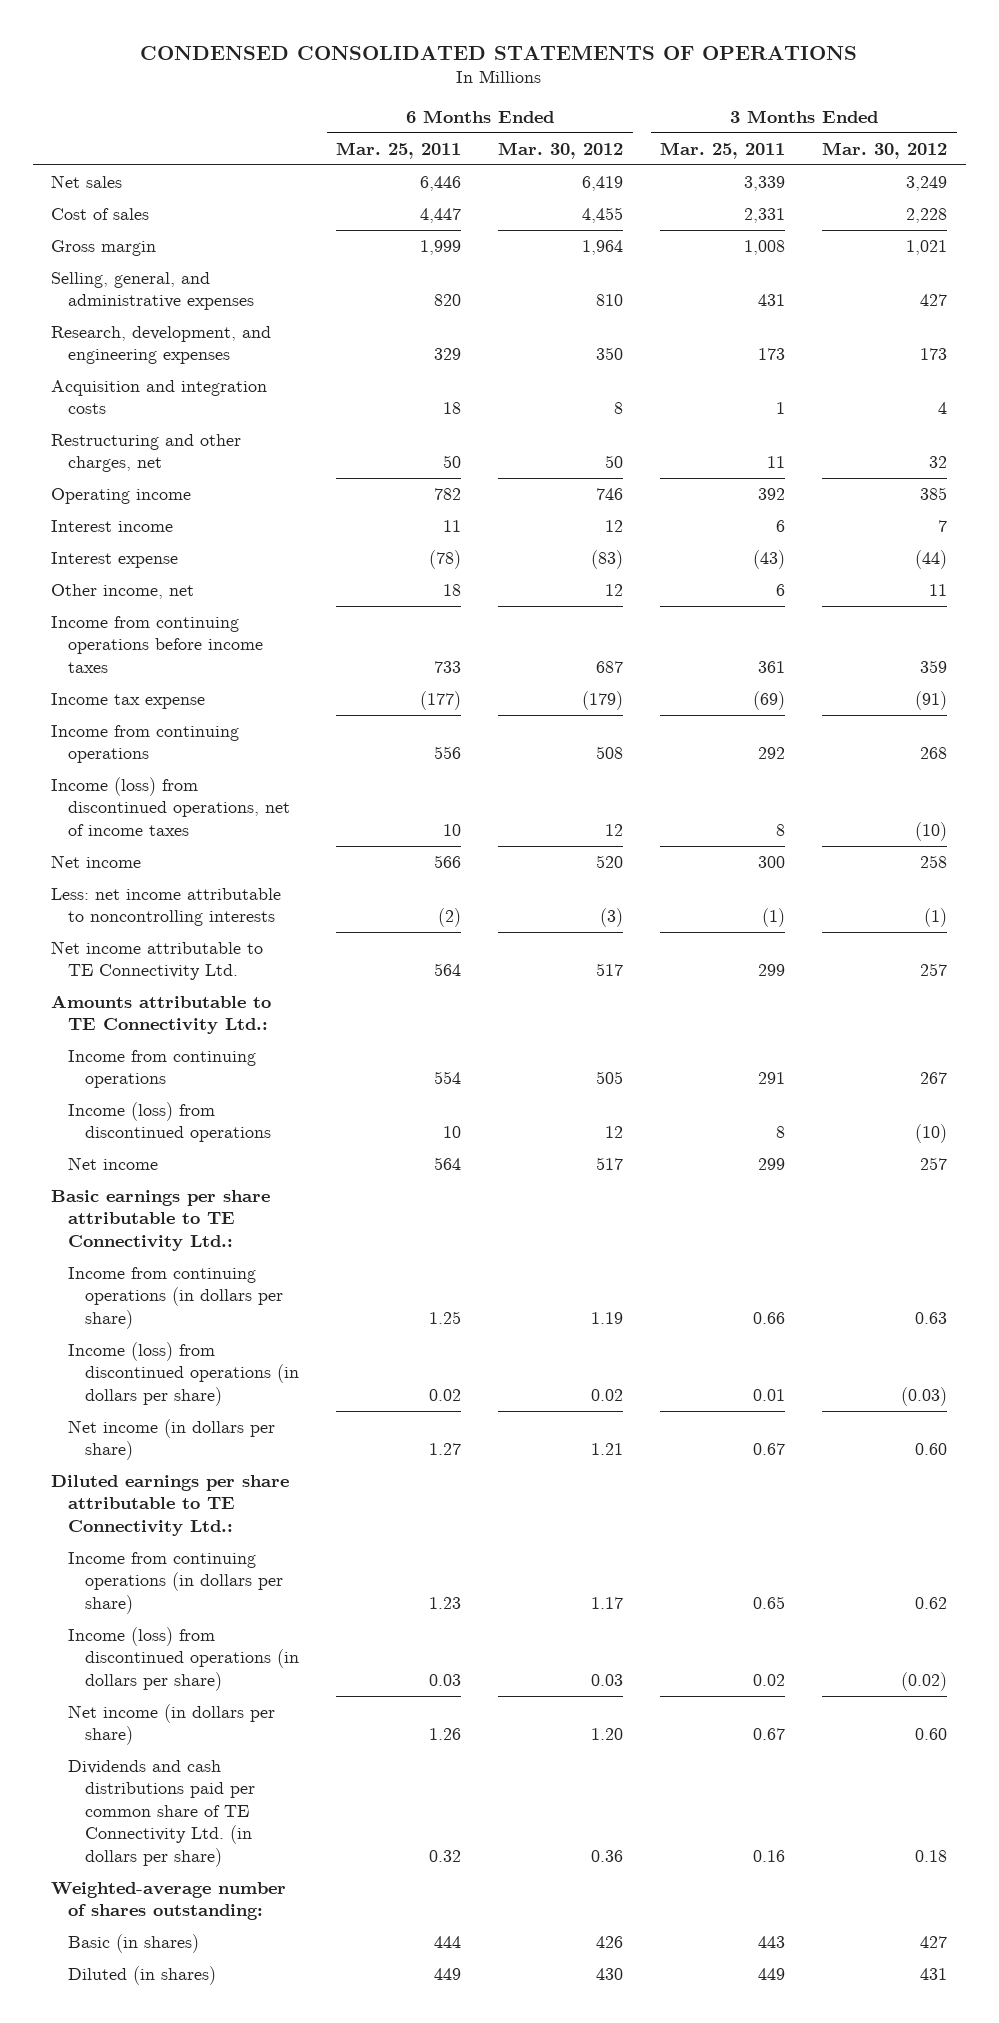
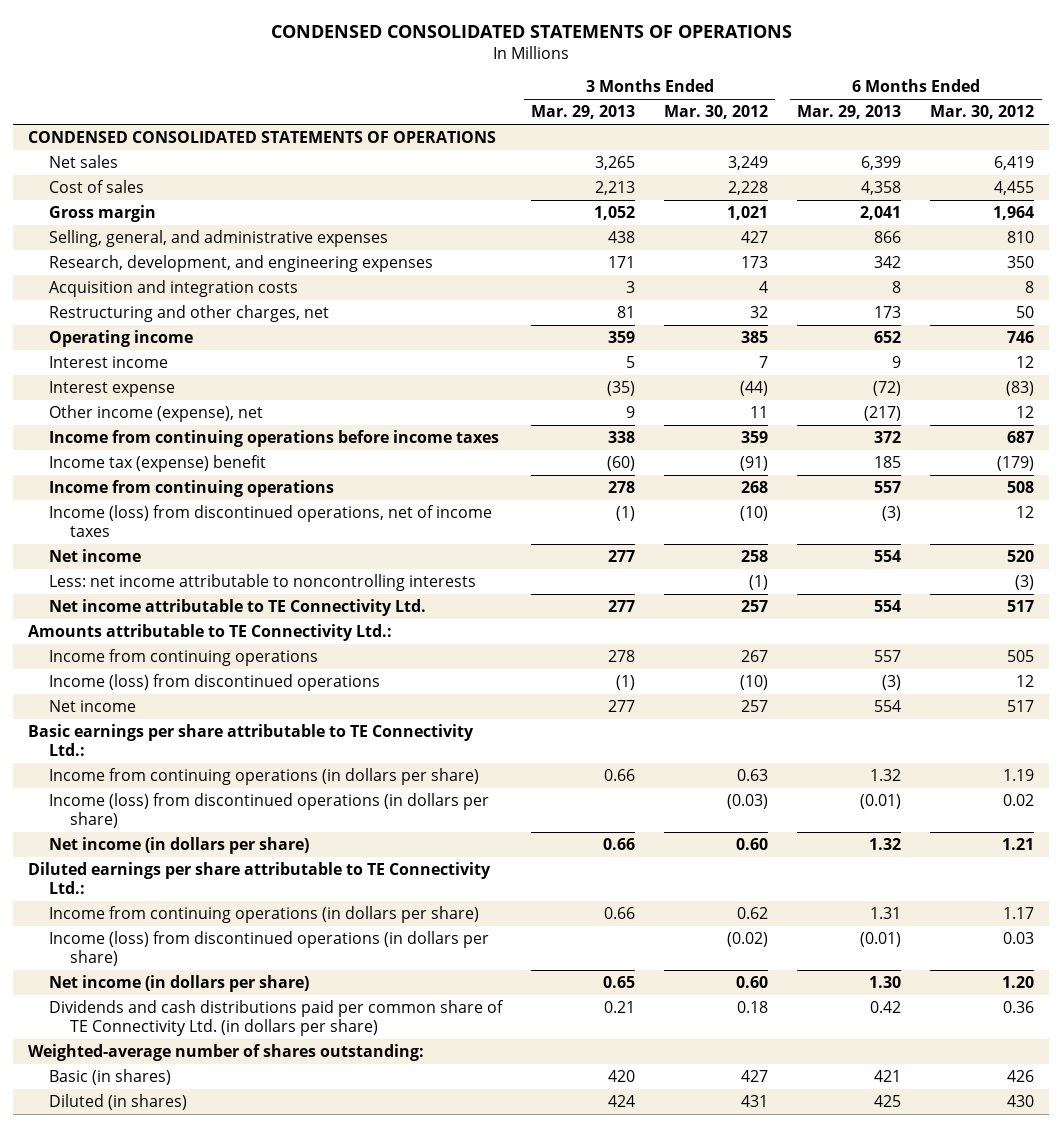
[336,141,462,159] Mar. 25, 2011 -> none
[660,141,786,159] Mar. 25, 2011 -> none
none -> [530,105,635,120] Mar. 29, 2013
none -> [797,105,902,120] Mar. 29, 2013
none -> [28,131,497,144] CONDENSED CONSOLIDATED STATEMENTS OF OPERATIONS
[51,584,195,600] Other income, net -> [48,405,263,423] Other income (expense), net
[51,693,206,710] Income tax expense -> [48,455,266,473] Income tax (expense) benefit

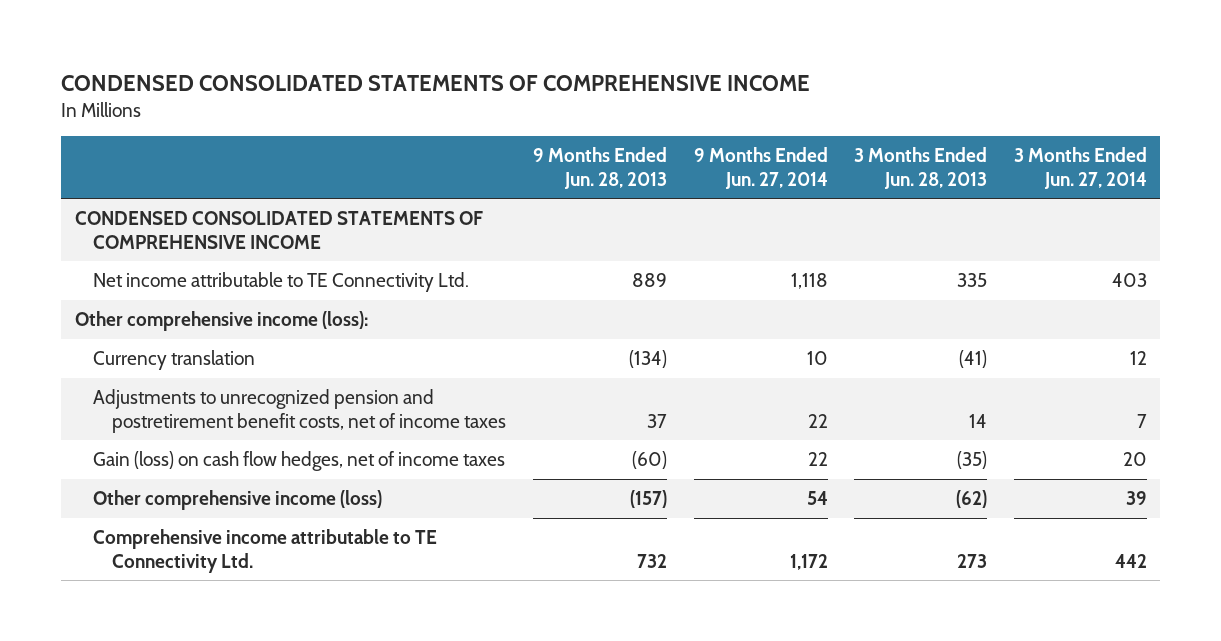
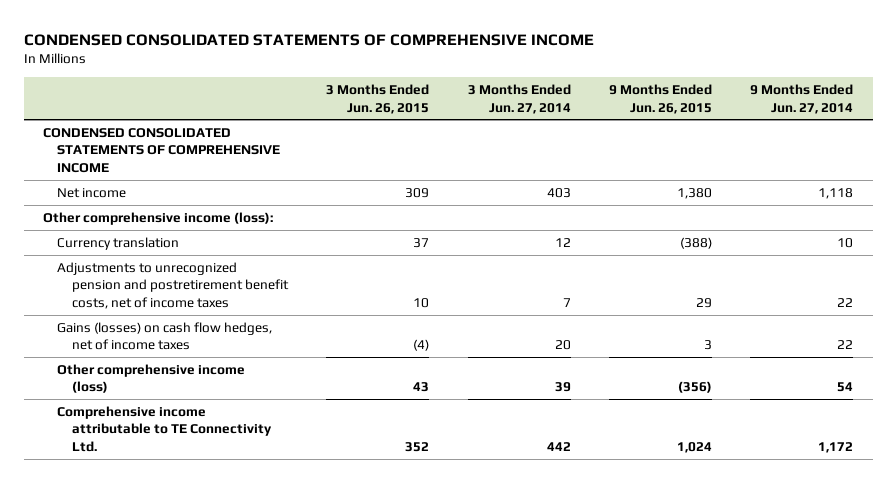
[532,146,667,189] 9 Months Ended Jun. 28, 2013 -> none
[854,146,988,189] 3 Months Ended Jun. 28, 2013 -> none
none -> [326,83,430,114] 3 Months Ended Jun. 26, 2015
none -> [608,83,712,114] 9 Months Ended Jun. 26, 2015
[93,272,470,293] Net income attributable to TE Connectivity Ltd. -> [57,187,127,198] Net income
[93,451,506,472] Gain (loss) on cash flow hedges, net of income taxes -> [57,321,273,351] Gains (losses) on cash flow hedges, net of income taxes

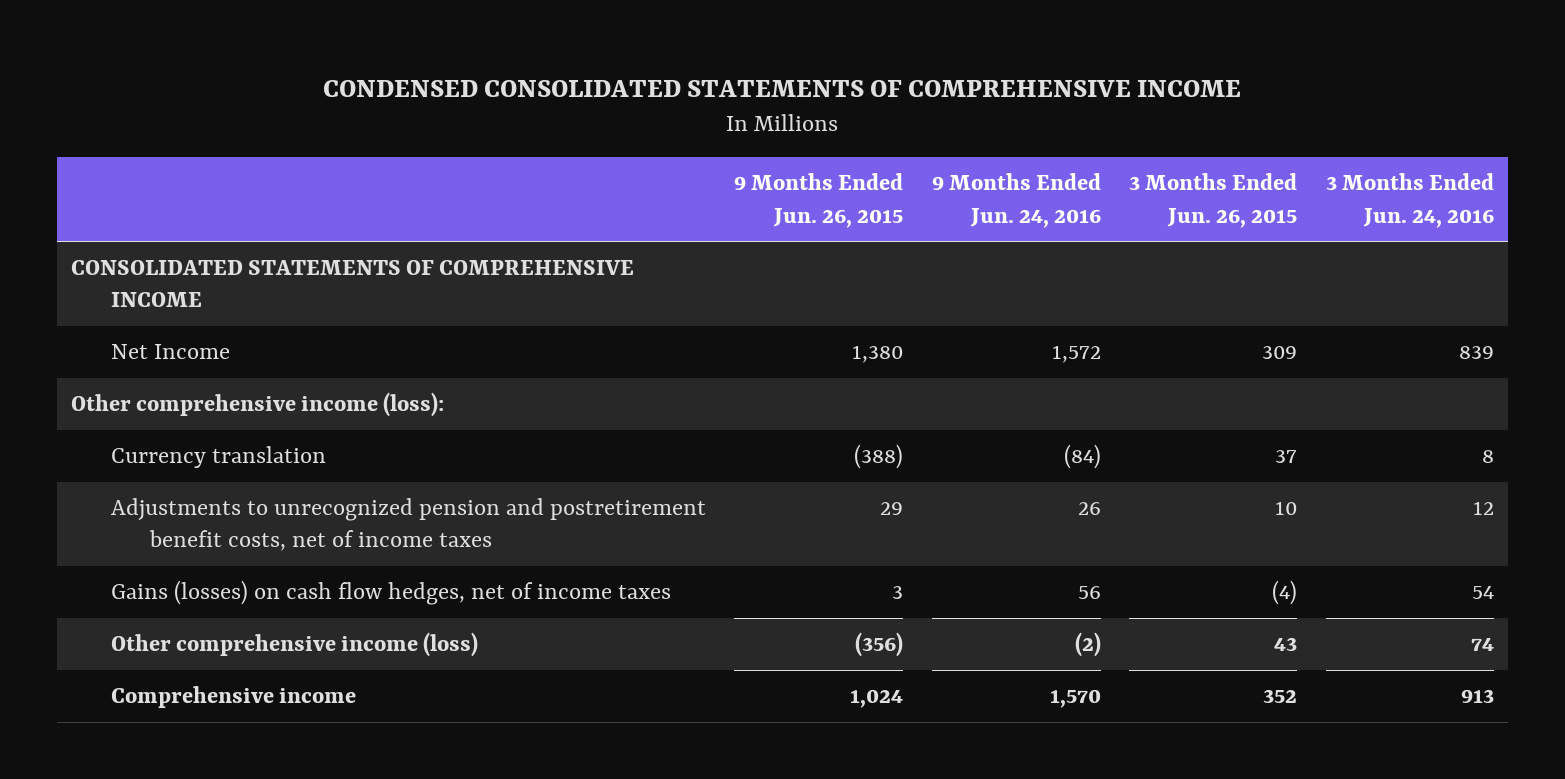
[467,83,571,114] 3 Months Ended Jun. 27, 2014 -> none
[750,83,854,114] 9 Months Ended Jun. 27, 2014 -> none
none -> [931,173,1101,228] 9 Months Ended Jun. 24, 2016
none -> [1325,173,1494,228] 3 Months Ended Jun. 24, 2016
[42,127,281,174] CONDENSED CONSOLIDATED STATEMENTS OF COMPREHENSIVE INCOME -> [71,260,635,308] CONSOLIDATED STATEMENTS OF COMPREHENSIVE INCOME
[57,187,127,198] Net income -> [110,344,230,360] Net Income
[57,405,272,453] Comprehensive income attributable to TE Connectivity Ltd. -> [110,686,356,709] Comprehensive income

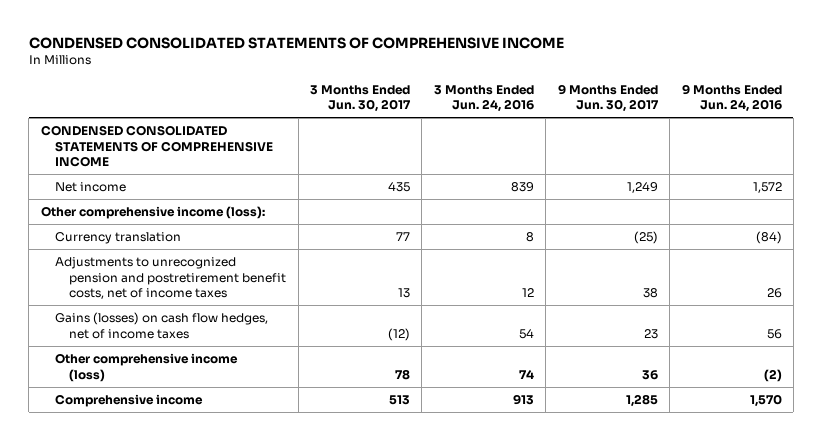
[734,173,904,228] 9 Months Ended Jun. 26, 2015 -> none
[1129,173,1298,228] 3 Months Ended Jun. 26, 2015 -> none
none -> [310,84,412,113] 3 Months Ended Jun. 30, 2017
none -> [557,83,659,113] 9 Months Ended Jun. 30, 2017
[71,260,635,308] CONSOLIDATED STATEMENTS OF COMPREHENSIVE INCOME -> [40,125,274,168] CONDENSED CONSOLIDATED STATEMENTS OF COMPREHENSIVE INCOME
[110,344,230,360] Net Income -> [55,182,127,193] Net income

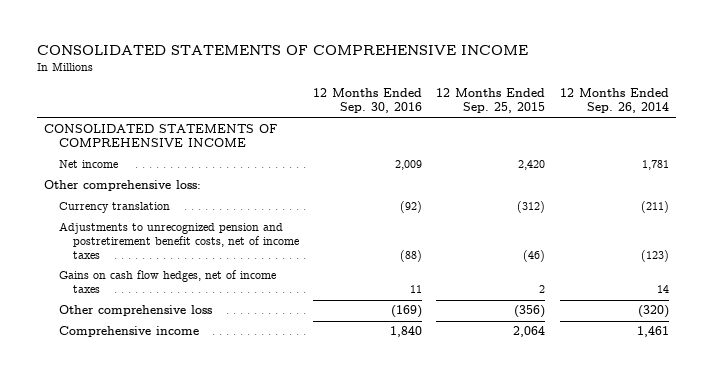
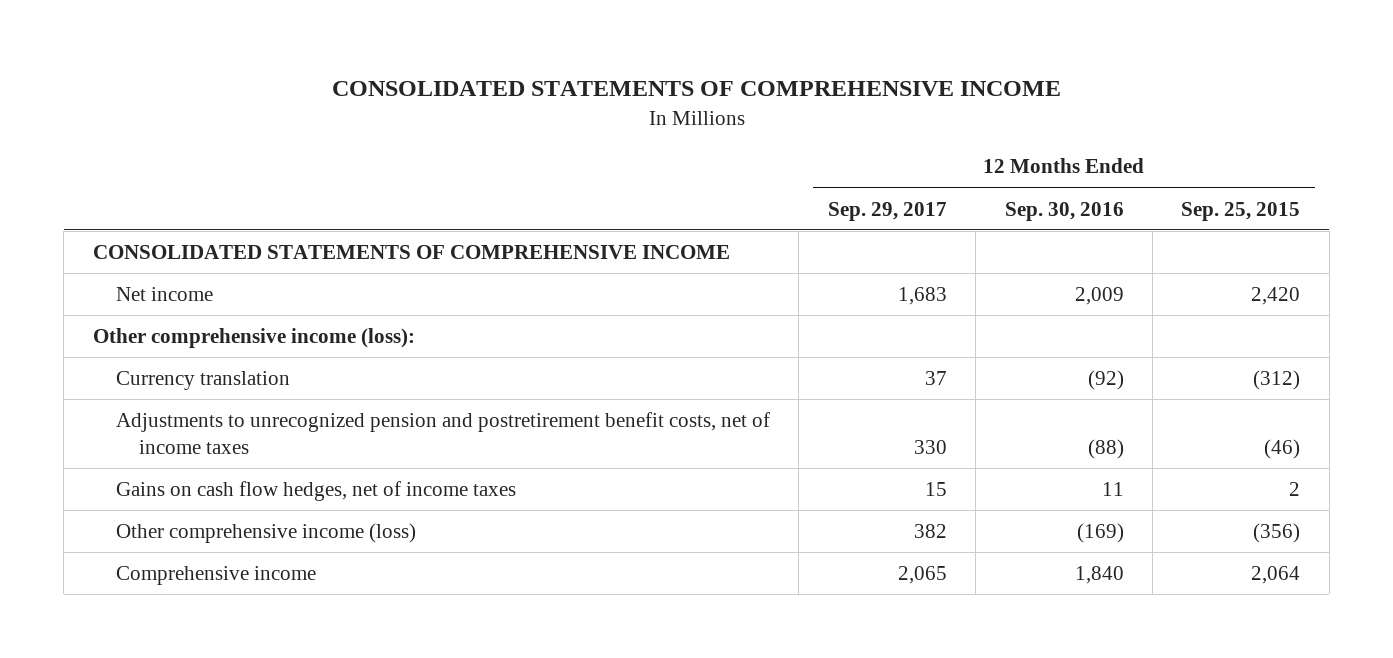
[559,88,669,114] 12 Months Ended Sep. 26, 2014 -> none
none -> [827,201,947,221] Sep. 29, 2017
[44,180,202,192] Other comprehensive loss: -> [92,327,415,348] Other comprehensive income (loss):
[58,305,212,317] Other comprehensive loss -> [115,522,416,543] Other comprehensive income (loss)

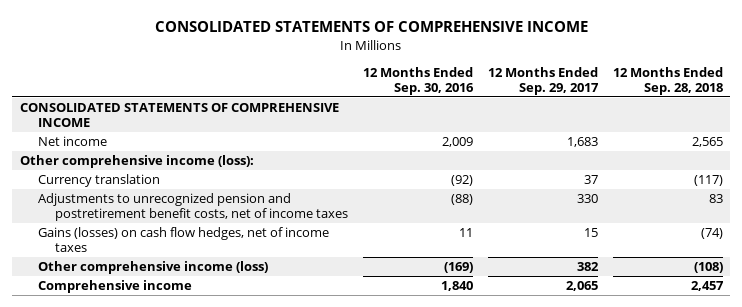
[1181,201,1301,221] Sep. 25, 2015 -> none
none -> [612,67,723,96] 12 Months Ended Sep. 28, 2018
[115,480,516,501] Gains on cash flow hedges, net of income taxes -> [37,227,329,253] Gains (losses) on cash flow hedges, net of income taxes

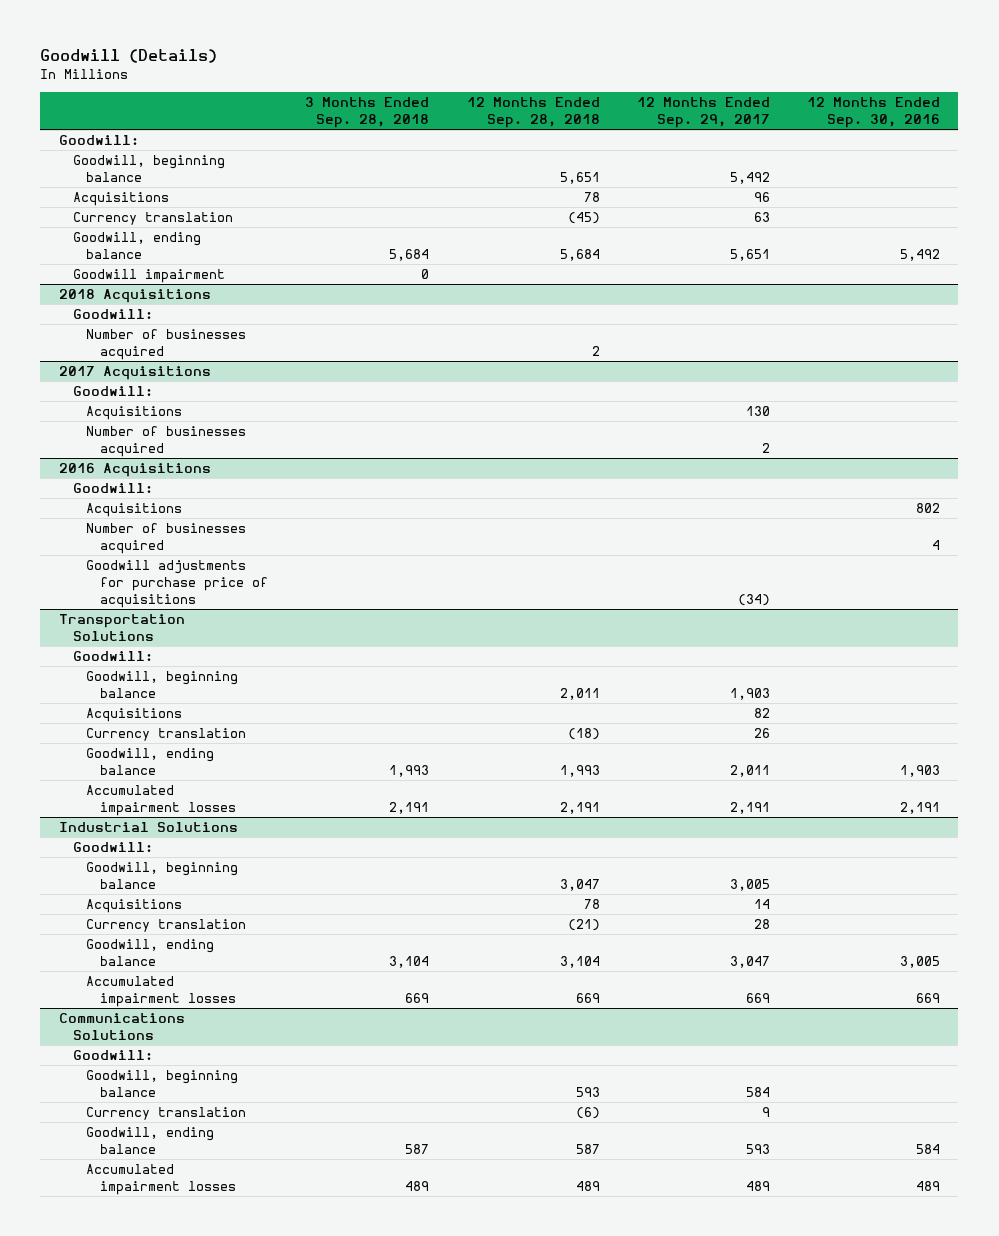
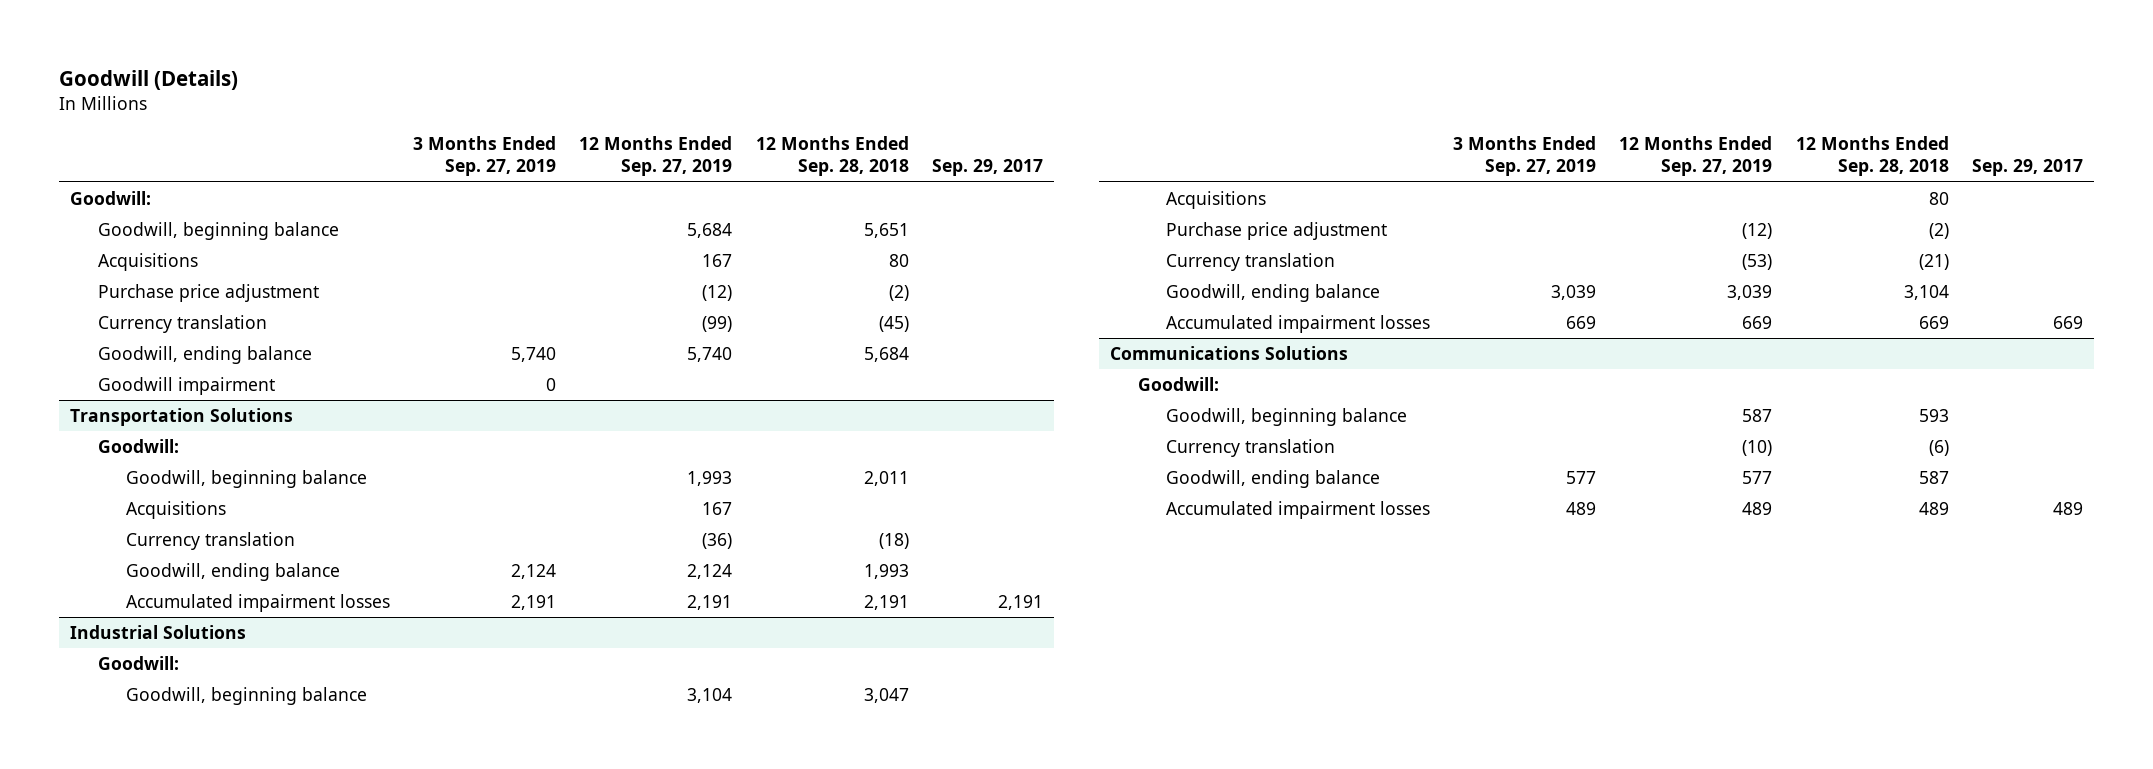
[305,97,430,128] 3 Months Ended Sep. 28, 2018 -> none
[636,97,770,128] 12 Months Ended Sep. 29, 2017 -> none
[806,97,940,128] 12 Months Ended Sep. 30, 2016 -> none
none -> [413,135,557,177] 3 Months Ended Sep. 27, 2019
none -> [579,135,733,177] 12 Months Ended Sep. 27, 2019
none -> [931,159,1043,177] Sep. 29, 2017
[583,192,600,203] 78 -> [888,254,909,268] 80
none -> [98,284,320,303] Purchase price adjustment
[58,289,211,304] 2018 Acquisitions -> none
[72,309,153,320] Goodwill: -> none
[86,329,247,360] Number of businesses acquired -> none
[58,366,211,381] 2017 Acquisitions -> none
[72,386,153,397] Goodwill: -> none
[86,406,183,421] Acquisitions -> none
[86,426,247,457] Number of businesses acquired -> none
[58,463,211,478] 2016 Acquisitions -> none
[72,483,153,494] Goodwill: -> none
[86,503,183,518] Acquisitions -> none
[86,523,247,554] Number of businesses acquired -> none
[86,560,269,608] Goodwill adjustments for purchase price of acquisitions -> none
[583,899,600,910] 78 -> [1928,192,1949,206] 80
none -> [1165,222,1387,241] Purchase price adjustment

